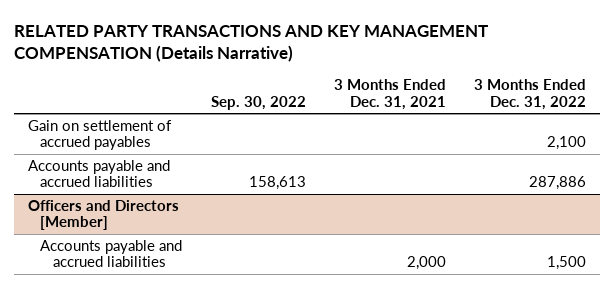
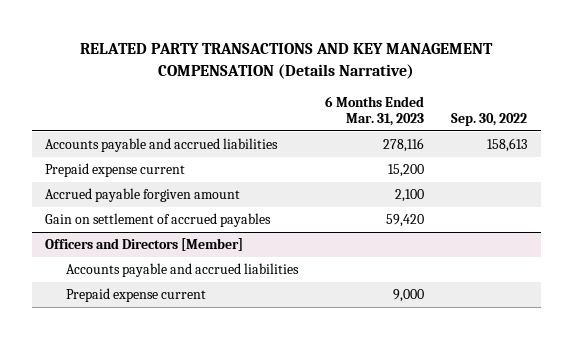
[333,79,446,110] 3 Months Ended Dec. 31, 2021 -> none
[474,79,587,110] 3 Months Ended Dec. 31, 2022 -> none
none -> [325,95,425,127] 6 Months Ended Mar. 31, 2023
none -> [45,163,186,178] Prepaid expense current
none -> [45,188,241,203] Accrued payable forgiven amount
[28,119,173,151] Gain on settlement of accrued payables -> [45,213,272,228] Gain on settlement of accrued payables
none -> [66,288,207,303] Prepaid expense current

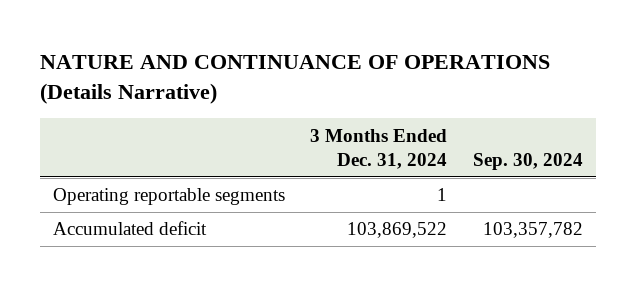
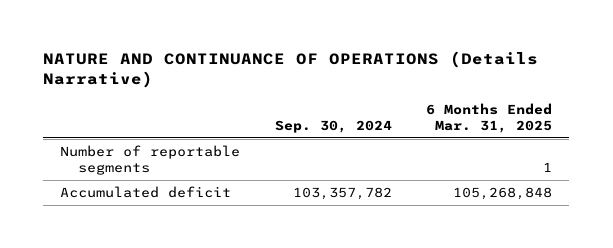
[310,128,448,169] 3 Months Ended Dec. 31, 2024 -> none
none -> [426,103,553,134] 6 Months Ended Mar. 31, 2025
[52,188,285,206] Operating reportable segments -> [60,144,241,175] Number of reportable segments

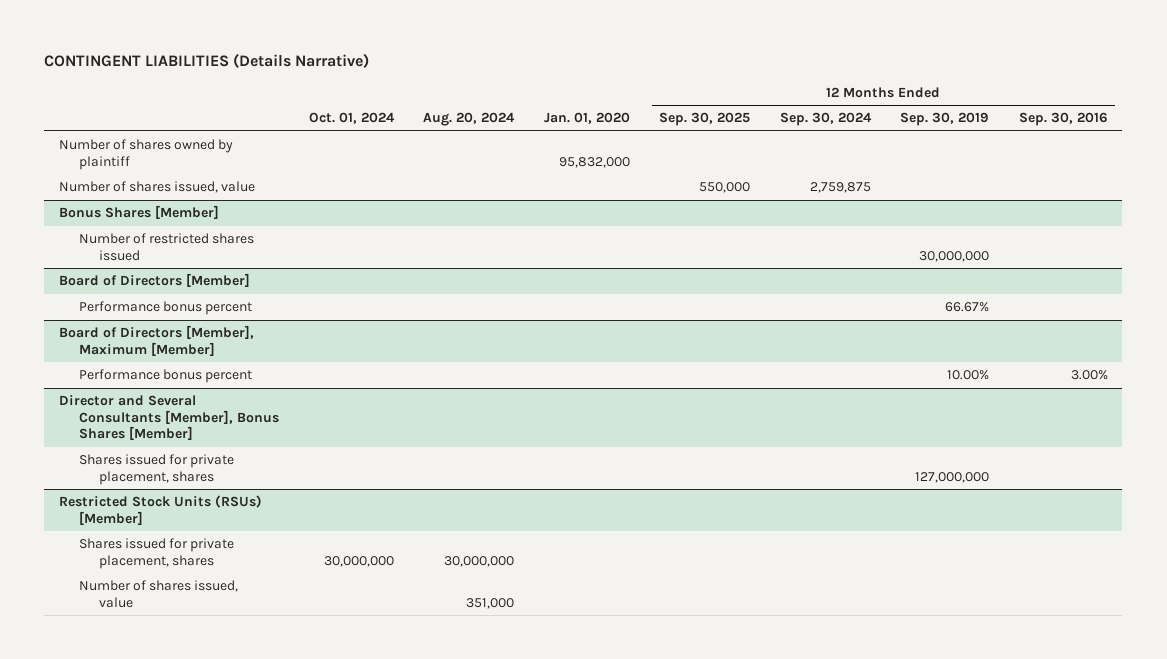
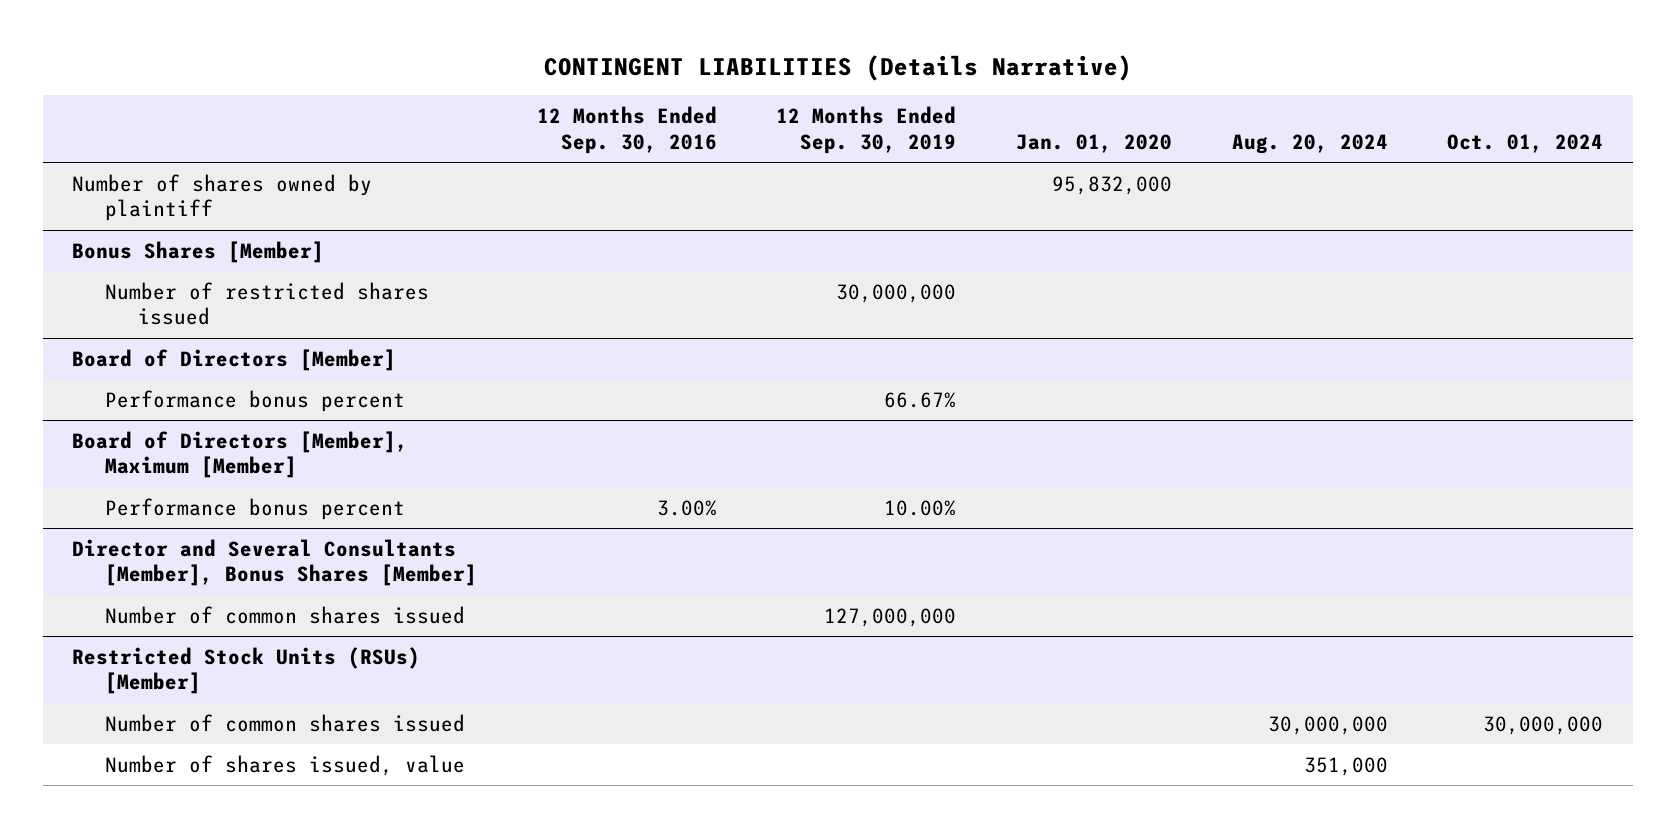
[659,112,751,127] Sep. 30, 2025 -> none
[779,112,872,127] Sep. 30, 2024 -> none
[59,181,256,194] Number of shares issued, value -> none
[79,454,235,485] Shares issued for private placement, shares -> [105,605,466,624] Number of common shares issued
[79,538,235,569] Shares issued for private placement, shares -> [105,713,466,732] Number of common shares issued

